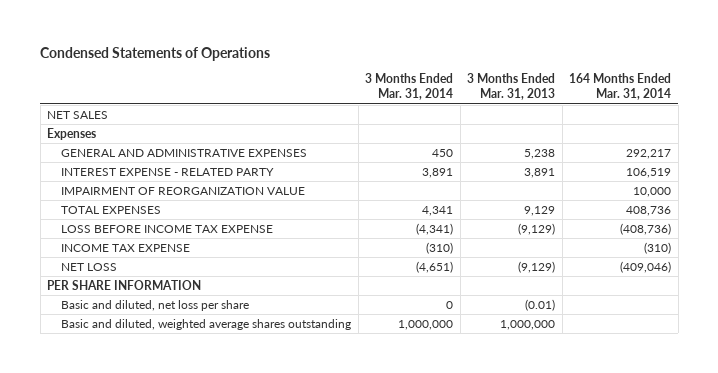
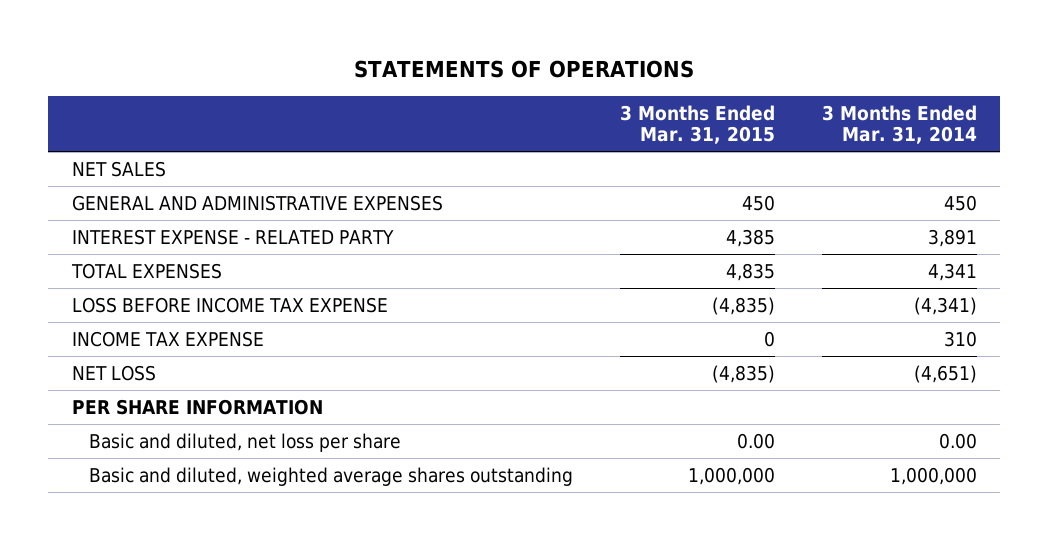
[40,47,271,62] Condensed Statements of Operations -> [354,60,695,79] STATEMENTS OF OPERATIONS
[467,73,556,101] 3 Months Ended Mar. 31, 2013 -> none
[569,73,672,101] 164 Months Ended Mar. 31, 2014 -> none
none -> [620,104,776,145] 3 Months Ended Mar. 31, 2015
[47,127,97,140] Expenses -> none
[60,186,305,195] IMPAIRMENT OF REORGANIZATION VALUE -> none
[426,241,454,254] (310) -> [943,330,977,347] 310
[446,300,454,309] 0 -> [938,432,977,449] 0.00

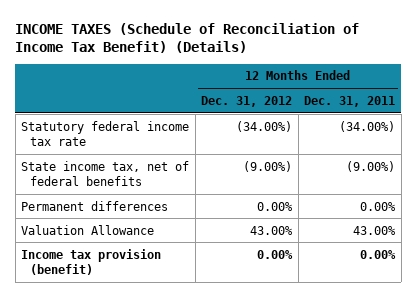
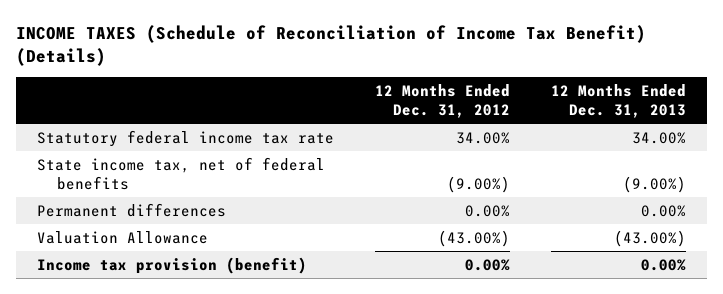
[304,95,396,107] Dec. 31, 2011 -> none
none -> [551,83,687,118] 12 Months Ended Dec. 31, 2013
[236,120,293,132] (34.00%) -> [455,131,510,144] 34.00%
[250,225,294,235] 43.00% -> [437,229,510,247] (43.00%)

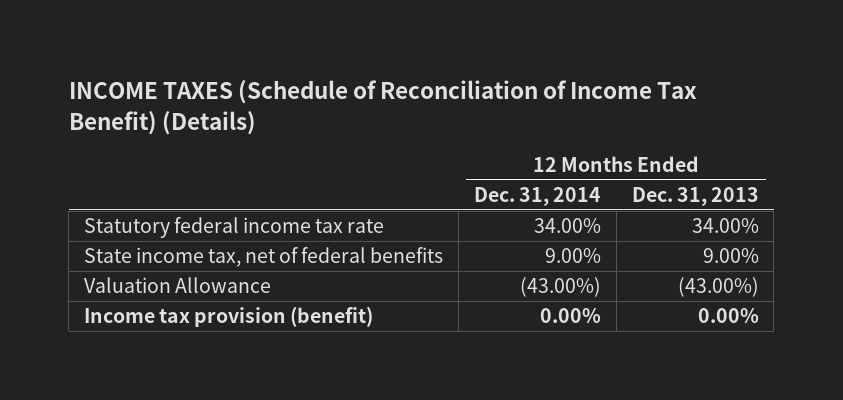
[374,83,510,118] 12 Months Ended Dec. 31, 2012 -> none
none -> [473,186,601,206] Dec. 31, 2014
[36,202,226,217] Permanent differences -> none
[623,175,687,193] (9.00%) -> [702,248,759,264] 9.00%

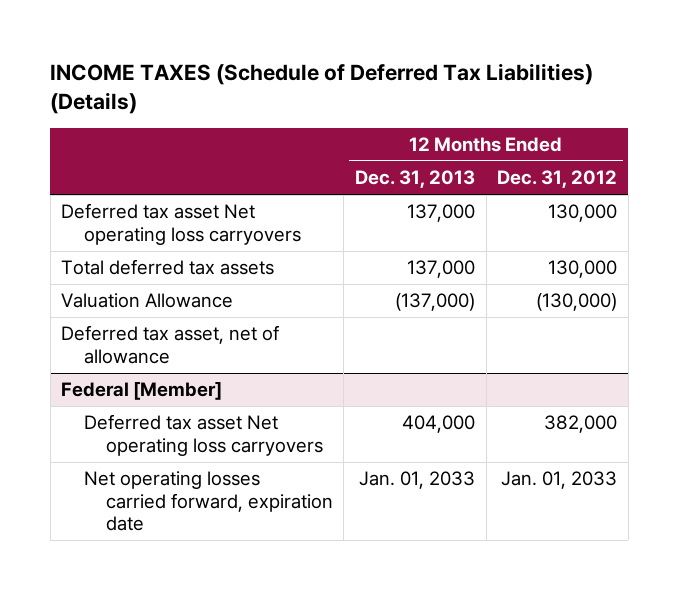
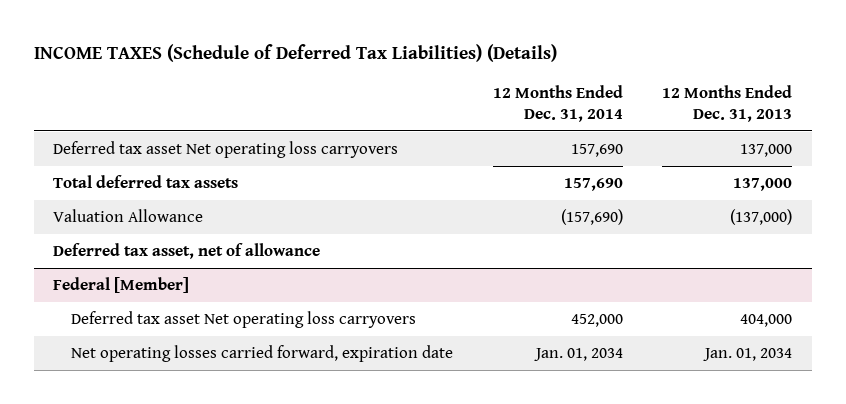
[497,170,618,189] Dec. 31, 2012 -> none
none -> [492,84,623,123] 12 Months Ended Dec. 31, 2014
[358,471,475,490] Jan. 01, 2033 -> [703,348,793,362] Jan. 01, 2034

